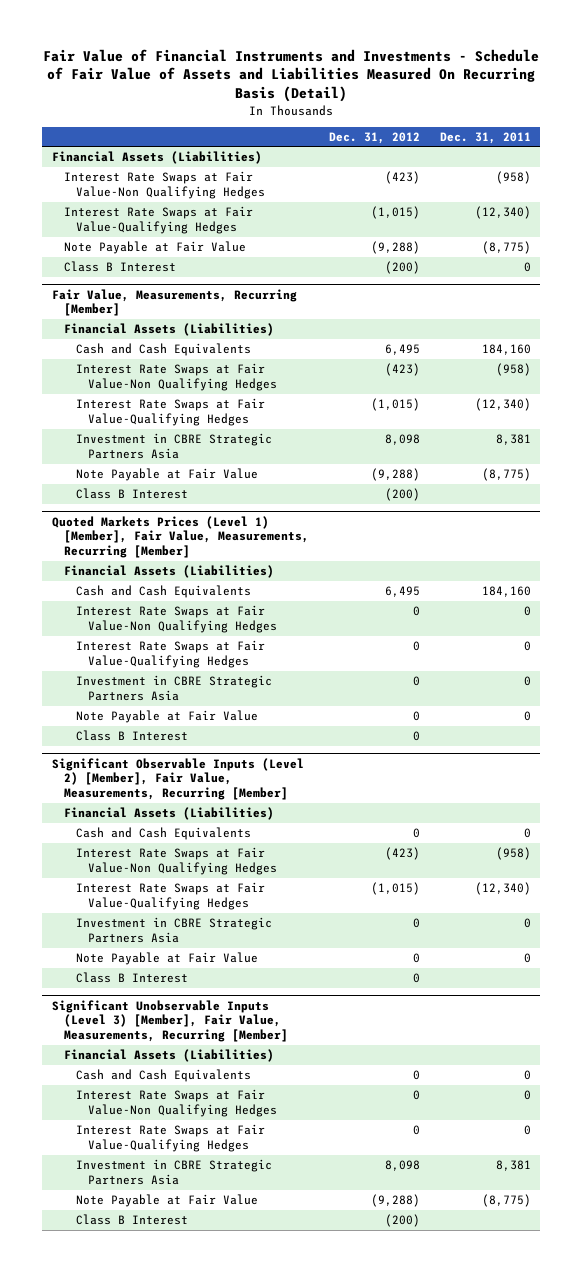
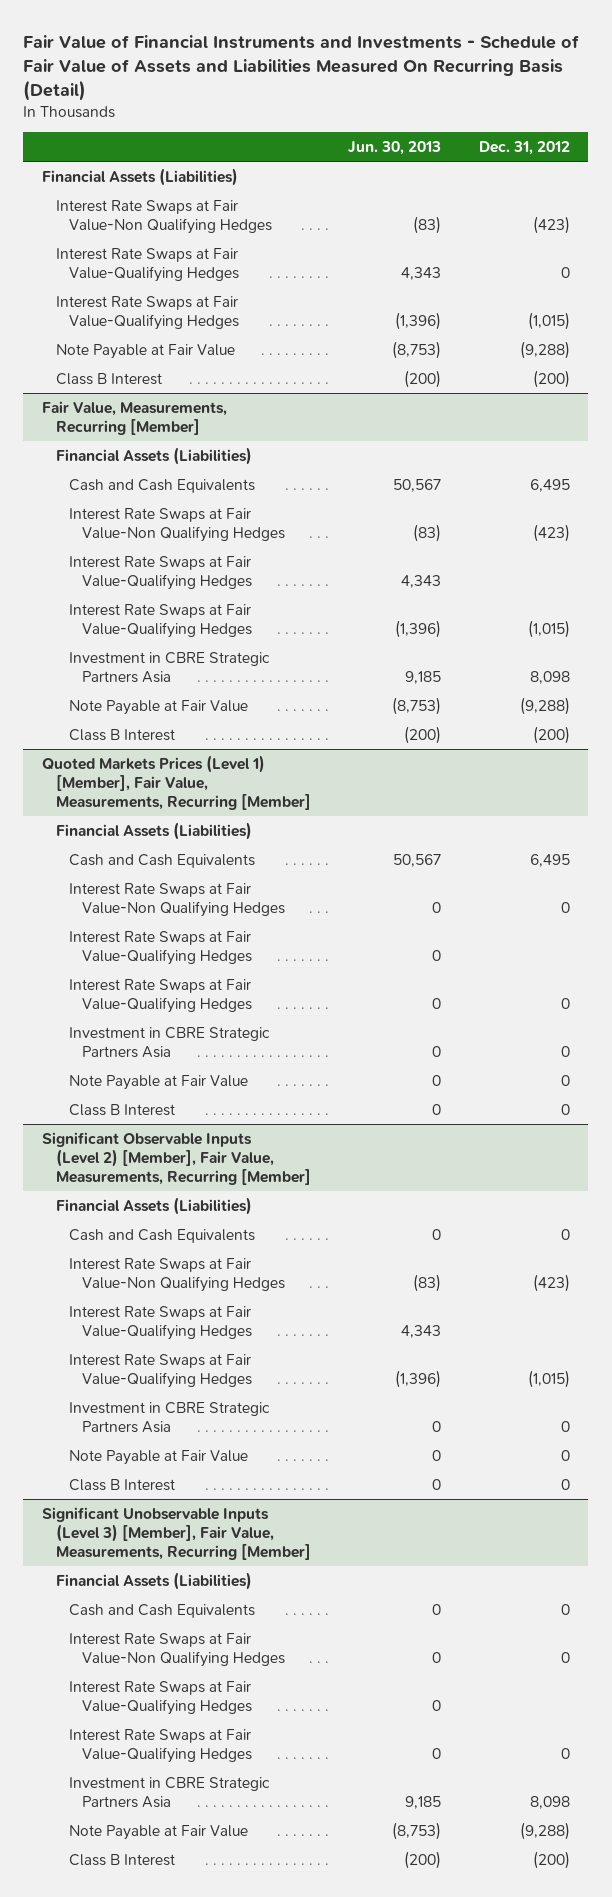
[439,131,531,144] Dec. 31, 2011 -> none
none -> [348,140,442,155] Jun. 30, 2013
none -> [55,247,239,282] Interest Rate Swaps at Fair Value-Qualifying Hedges
none -> [68,555,253,590] Interest Rate Swaps at Fair Value-Qualifying Hedges
none -> [68,930,253,965] Interest Rate Swaps at Fair Value-Qualifying Hedges
none -> [68,1305,253,1340] Interest Rate Swaps at Fair Value-Qualifying Hedges
none -> [68,1680,253,1715] Interest Rate Swaps at Fair Value-Qualifying Hedges

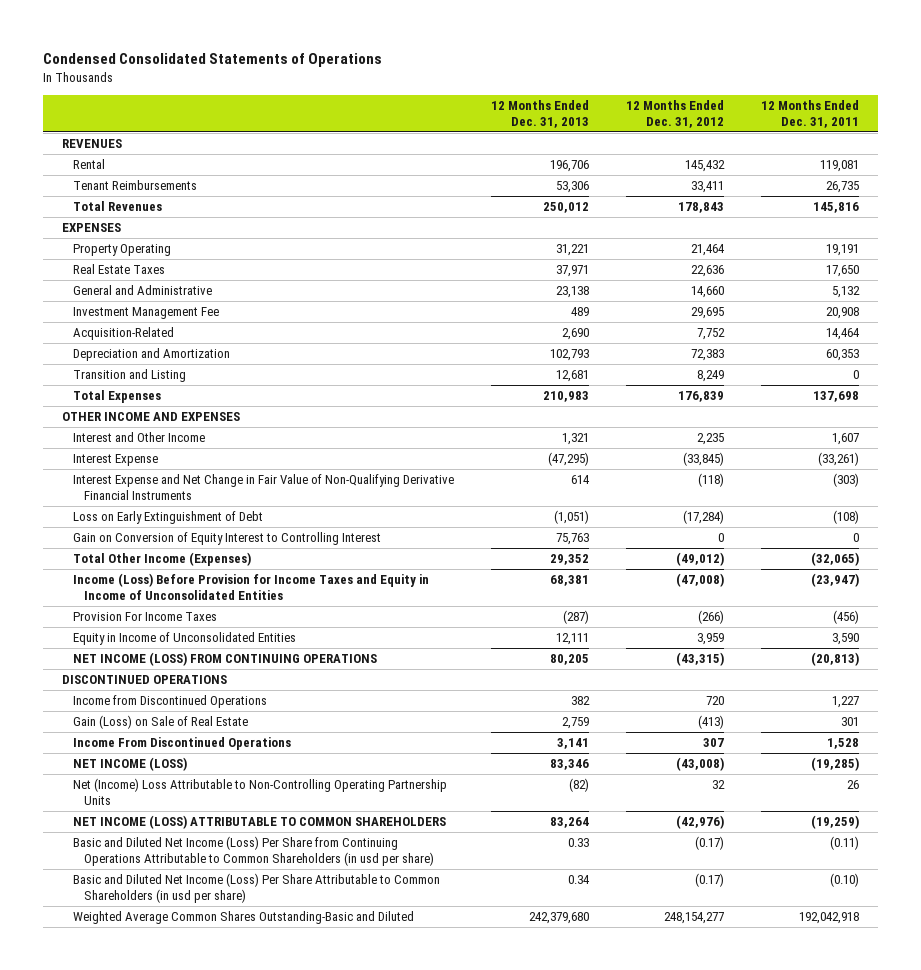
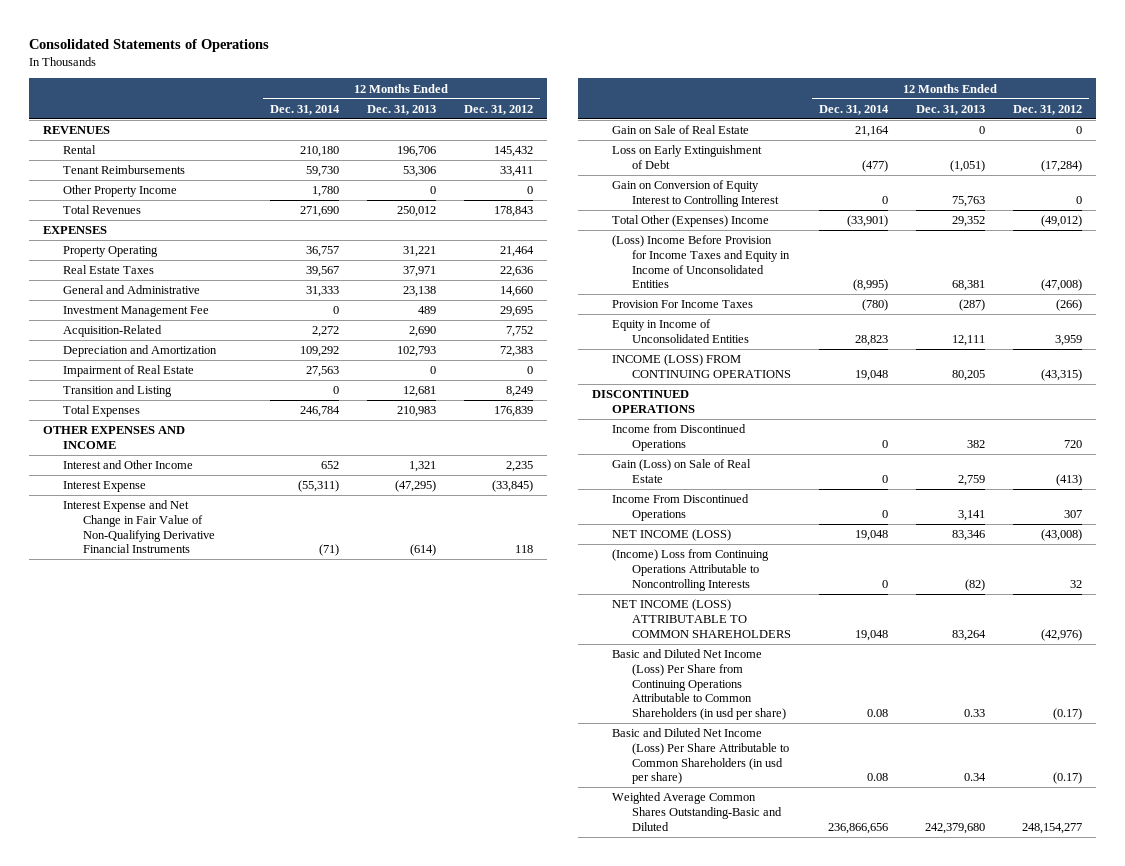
[43,52,383,67] Condensed Consolidated Statements of Operations -> [29,38,270,52] Consolidated Statements of Operations
[761,99,860,128] 12 Months Ended Dec. 31, 2011 -> none
none -> [269,104,340,115] Dec. 31, 2014
none -> [63,185,178,198] Other Property Income
none -> [63,365,195,378] Impairment of Real Estate
[61,412,240,422] OTHER INCOME AND EXPENSES -> [43,426,186,449] OTHER EXPENSES AND INCOME
[570,475,590,485] 614 -> [409,544,436,557] (614)
[698,473,725,488] (118) -> [514,545,533,554] 118
none -> [612,125,750,135] Gain on Sale of Real Estate
[72,552,251,567] Total Other Income (Expenses) -> [612,215,770,228] Total Other (Expenses) Income
[72,573,429,601] Income (Loss) Before Provision for Income Taxes and Equity in Income of Unconsolidated Entities -> [612,235,790,289] (Loss) Income Before Provision for Income Taxes and Equity in Income of Unconsolidated Entities
[72,652,377,667] NET INCOME (LOSS) FROM CONTINUING OPERATIONS -> [612,354,791,378] INCOME (LOSS) FROM CONTINUING OPERATIONS
[72,778,447,806] Net (Income) Loss Attributable to Non-Controlling Operating Partnership Units -> [612,549,770,591] (Income) Loss from Continuing Operations Attributable to Noncontrolling Interests

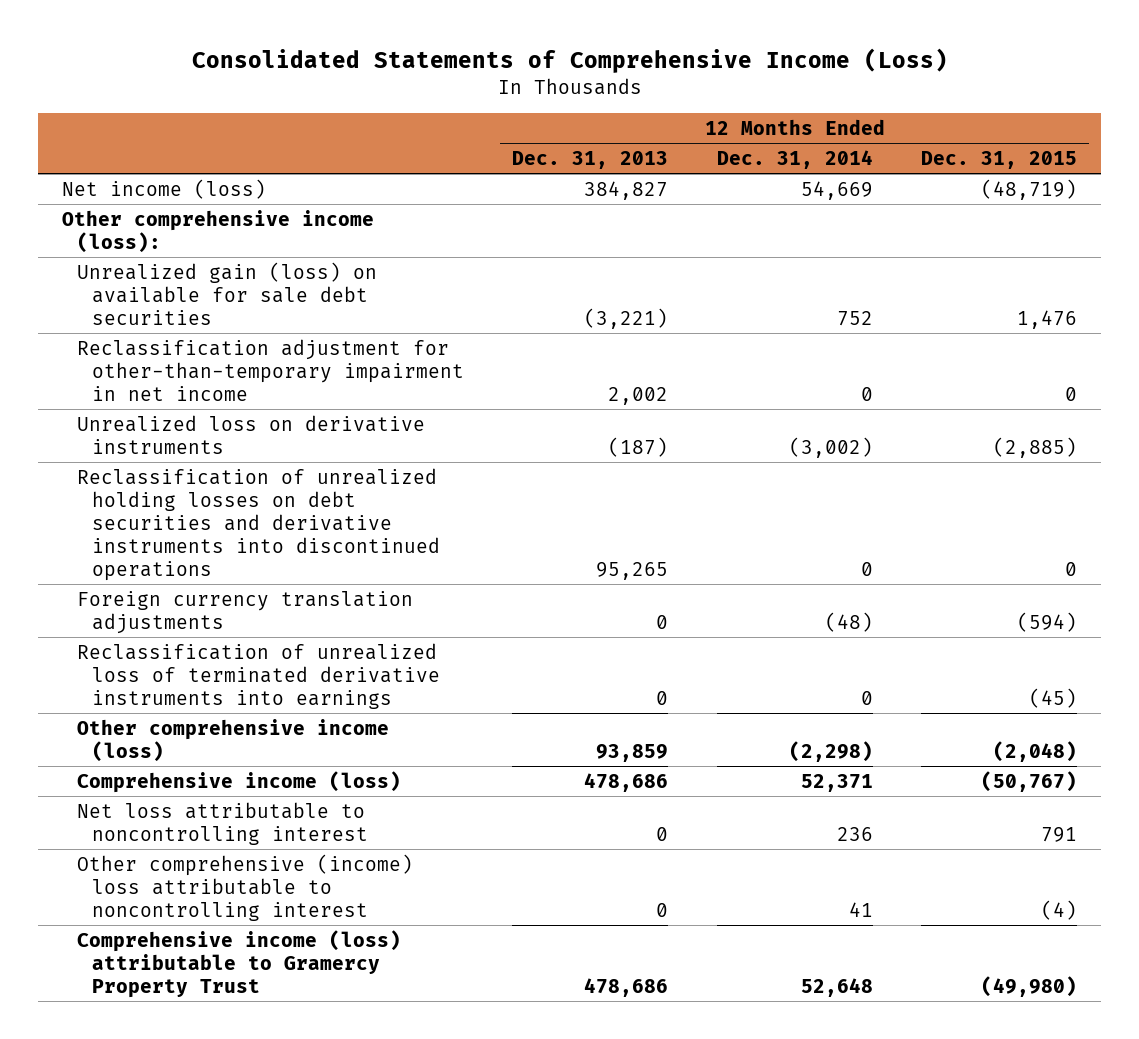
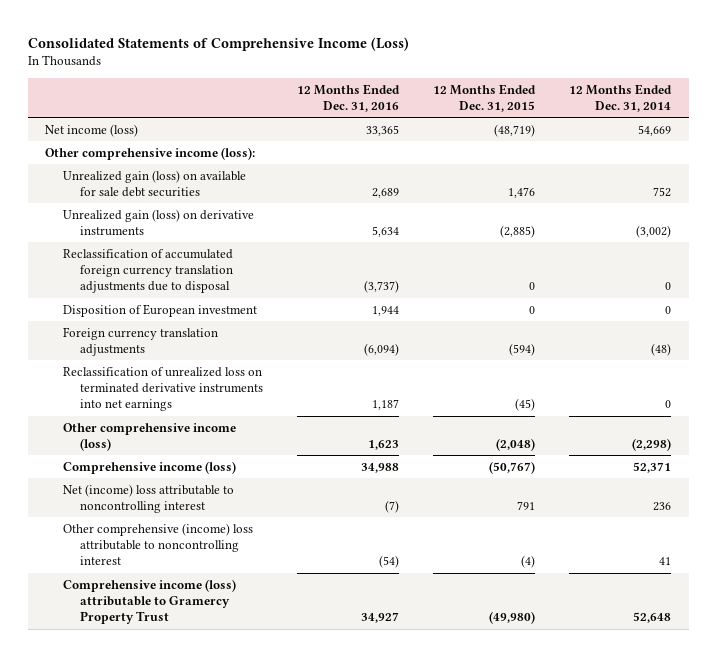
[512,150,669,169] Dec. 31, 2013 -> none
none -> [297,83,401,112] 12 Months Ended Dec. 31, 2016
[77,338,464,401] Reclassification adjustment for other-than-temporary impairment in net income -> none
[77,467,440,582] Reclassification of unrealized holding losses on debt securities and derivative instruments into discontinued operations -> none
[77,414,426,454] Unrealized loss on derivative instruments -> [62,208,254,236] Unrealized gain (loss) on derivative instruments
none -> [62,248,234,294] Reclassification of accumulated foreign currency translation adjustments due to disposal
none -> [62,303,257,317] Disposition of European investment
[77,642,440,709] Reclassification of unrealized loss of terminated derivative instruments into earnings -> [62,366,264,412] Reclassification of unrealized loss on terminated derivative instruments into net earnings
[77,801,368,845] Net loss attributable to noncontrolling interest -> [62,483,234,513] Net (income) loss attributable to noncontrolling interest

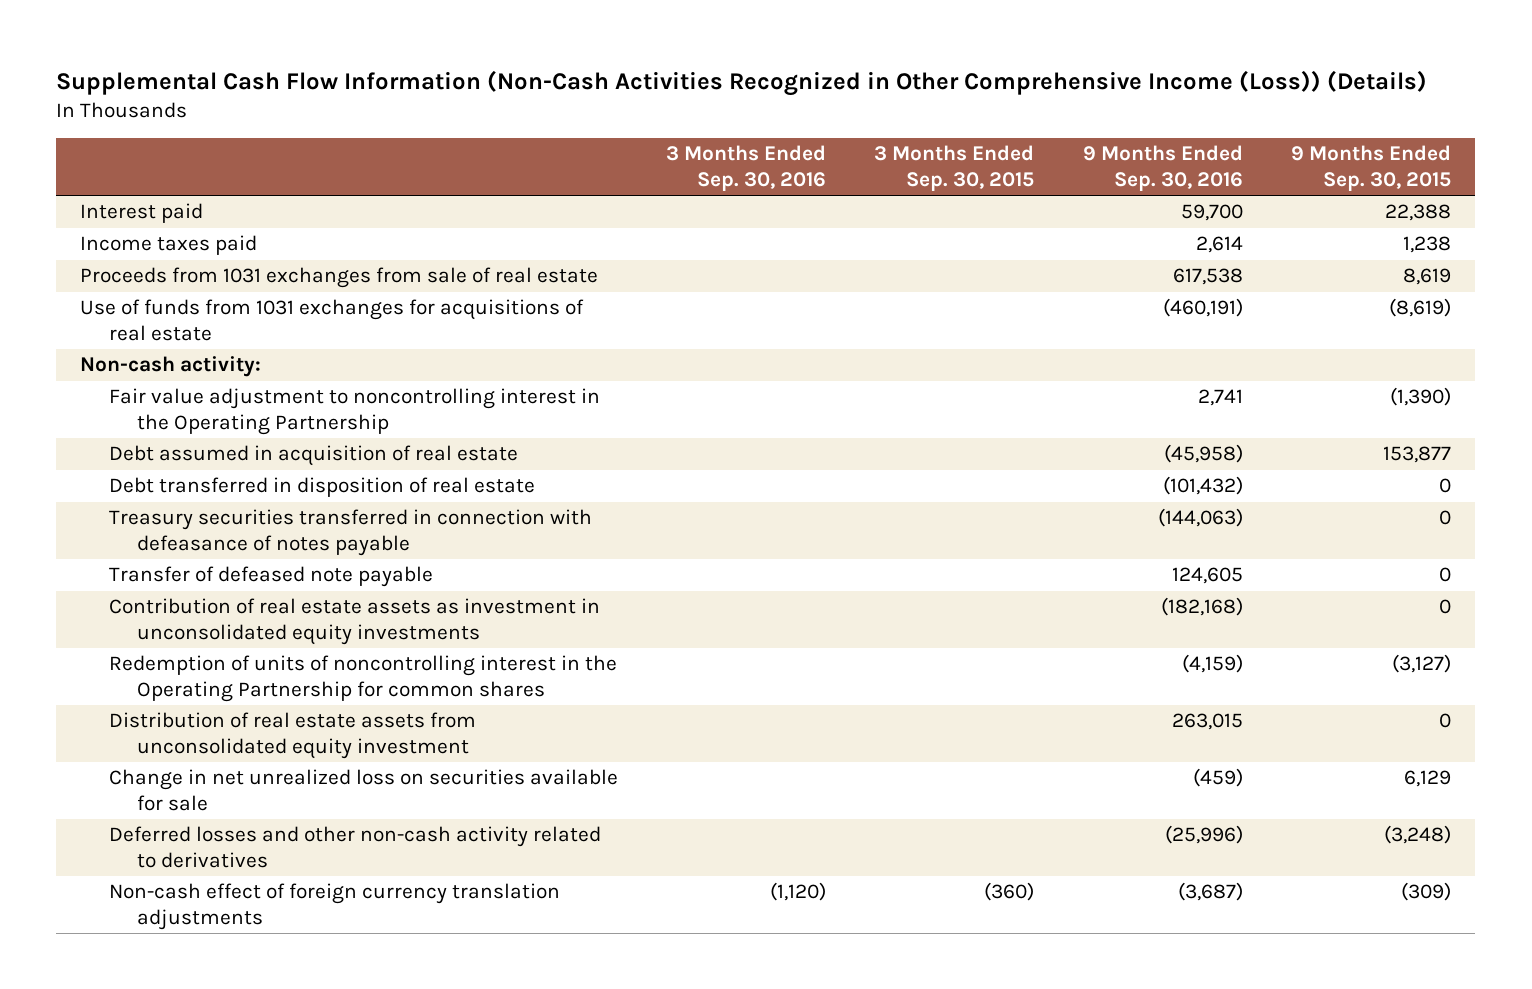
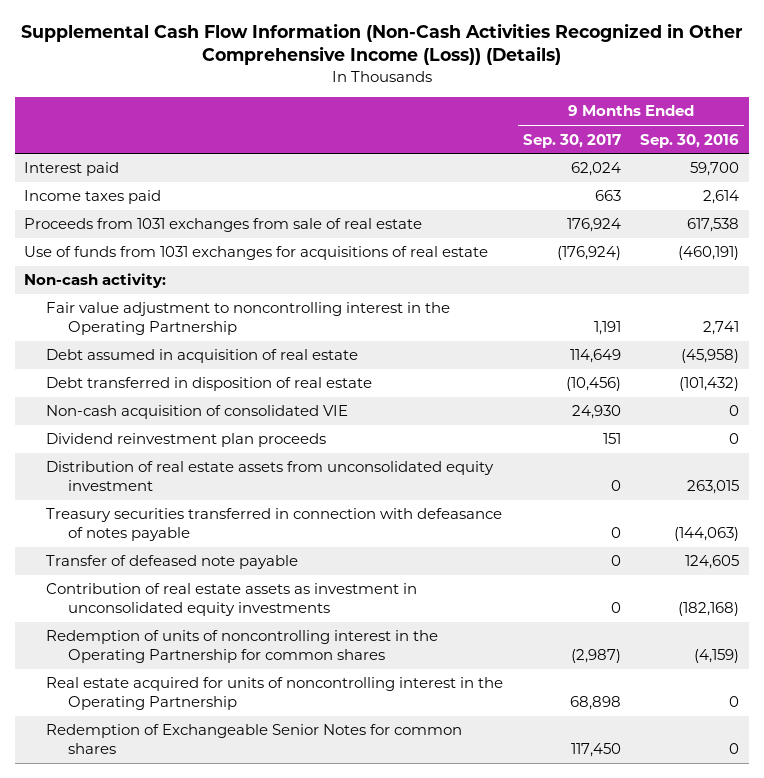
[665,145,826,191] 3 Months Ended Sep. 30, 2016 -> none
[874,145,1035,191] 3 Months Ended Sep. 30, 2015 -> none
[1291,145,1452,191] 9 Months Ended Sep. 30, 2015 -> none
none -> [522,133,621,148] Sep. 30, 2017
none -> [46,405,349,420] Non-cash acquisition of consolidated VIE
none -> [46,433,327,448] Dividend reinvestment plan proceeds
[108,712,476,759] Distribution of real estate assets from unconsolidated equity investment -> [46,461,495,491] Distribution of real estate assets from unconsolidated equity investment
[108,769,618,811] Change in net unrealized loss on securities available for sale -> none
[108,826,601,868] Deferred losses and other non-cash activity related to derivatives -> none
[108,883,560,930] Non-cash effect of foreign currency translation adjustments -> none
none -> [46,677,504,710] Real estate acquired for units of noncontrolling interest in the Operating Partnership
none -> [46,724,463,754] Redemption of Exchangeable Senior Notes for common shares

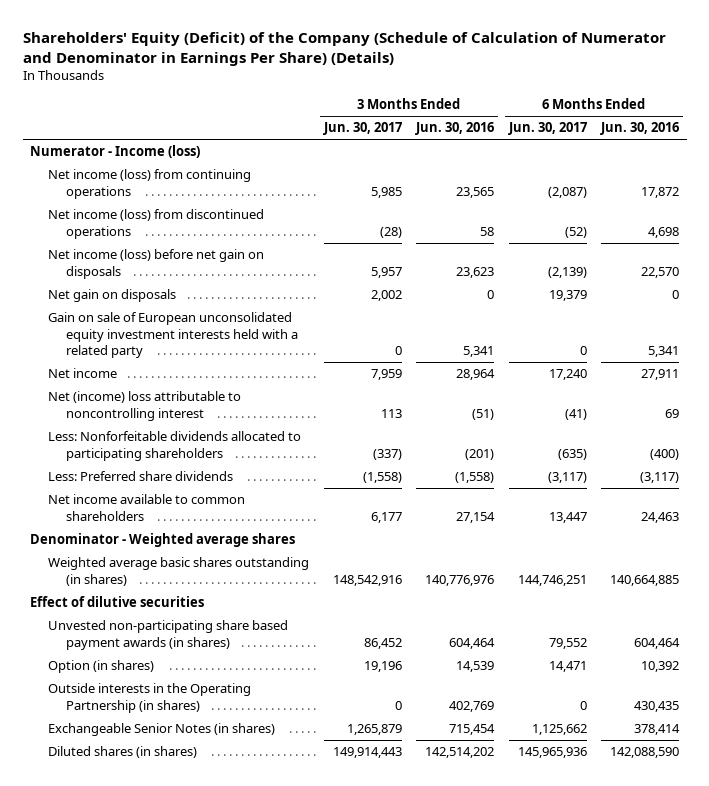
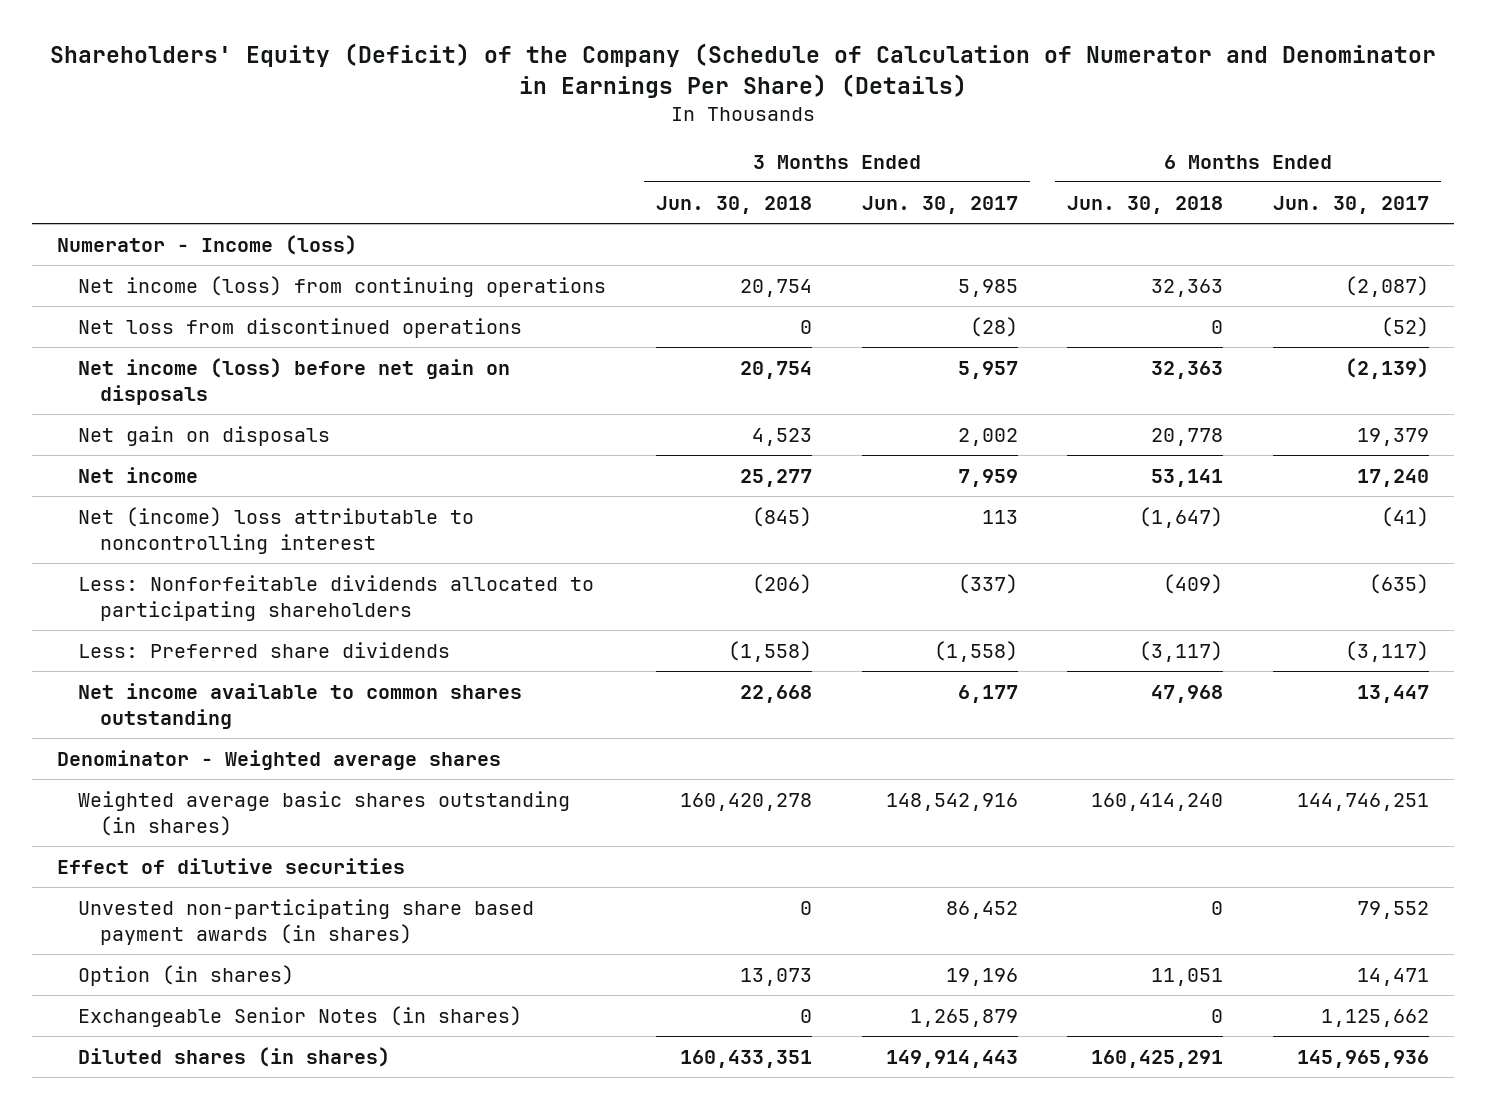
[415,122,495,136] Jun. 30, 2016 -> none
[600,122,680,136] Jun. 30, 2016 -> none
none -> [655,195,812,214] Jun. 30, 2018
none -> [1067,195,1224,214] Jun. 30, 2018
[47,209,264,239] Net income (loss) from discontinued operations -> [78,317,523,338] Net loss from discontinued operations
[47,312,298,358] Gain on sale of European unconsolidated equity investment interests held with a related party -> none
[47,494,245,521] Net income available to common shareholders -> [78,682,523,729] Net income available to common shares outstanding
[47,683,251,713] Outside interests in the Operating Partnership (in shares) -> none

